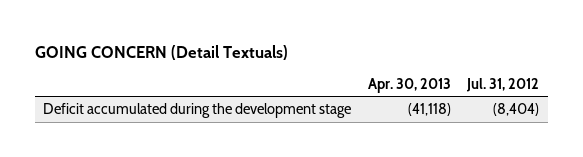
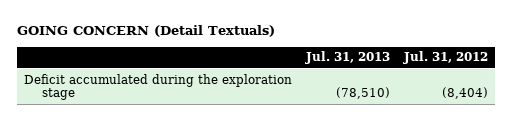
[367,78,451,94] Apr. 30, 2013 -> none
none -> [305,51,391,65] Jul. 31, 2013
[43,103,352,119] Deficit accumulated during the development stage -> [24,73,293,101] Deficit accumulated during the exploration stage

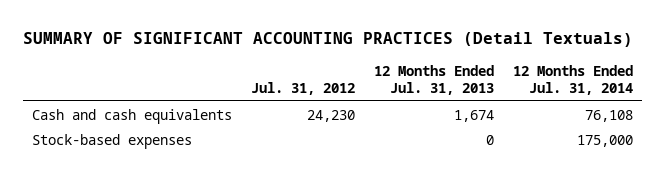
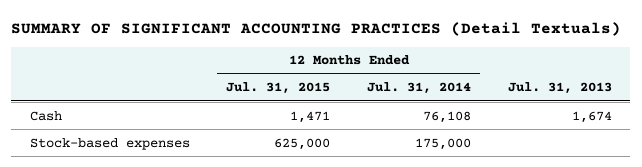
[250,81,355,95] Jul. 31, 2012 -> none
[373,64,494,95] 12 Months Ended Jul. 31, 2013 -> none
none -> [226,82,331,95] Jul. 31, 2015
none -> [507,82,612,95] Jul. 31, 2013
[32,108,233,124] Cash and cash equivalents -> [29,110,62,121] Cash

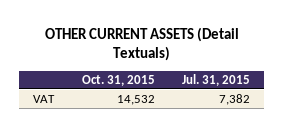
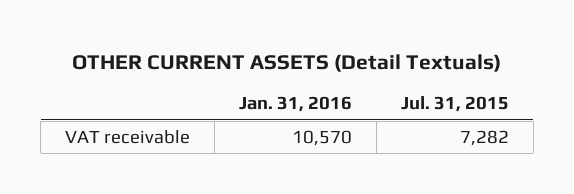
[81,74,155,86] Oct. 31, 2015 -> none
none -> [238,96,352,113] Jan. 31, 2016
[33,95,56,104] VAT -> [64,130,190,145] VAT receivable
[219,94,251,106] 7,382 -> [459,130,509,147] 7,282

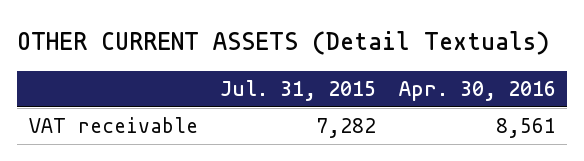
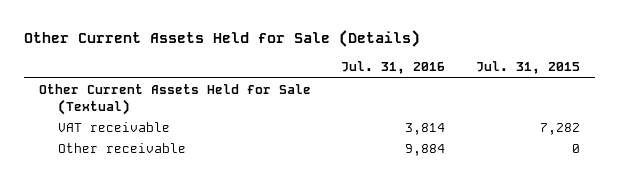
[17,30,550,55] OTHER CURRENT ASSETS (Detail Textuals) -> [23,30,420,48] Other Current Assets Held for Sale (Details)
[398,81,556,102] Apr. 30, 2016 -> none
none -> [341,61,446,75] Jul. 31, 2016
none -> [38,84,311,115] Other Current Assets Held for Sale (Textual)
none -> [58,143,187,154] Other receivable

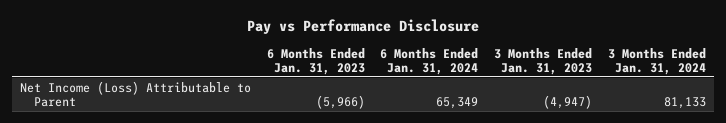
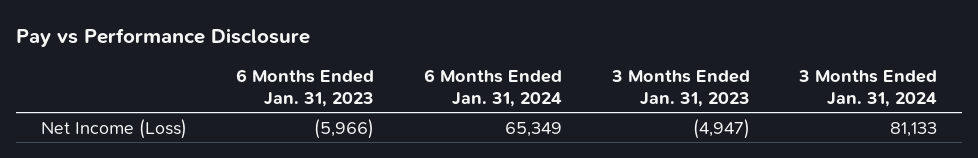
[20,80,252,108] Net Income (Loss) Attributable to Parent -> [40,118,187,139] Net Income (Loss)

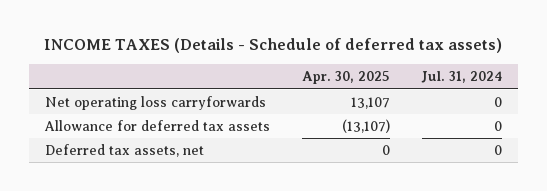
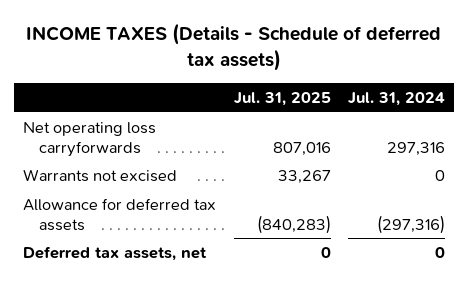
[301,71,390,85] Apr. 30, 2025 -> none
none -> [233,92,331,107] Jul. 31, 2025
[494,97,503,108] 0 -> [387,141,446,156] 297,316
none -> [23,169,178,183] Warrants not excised
[494,121,503,132] 0 -> [377,214,446,234] (297,316)

